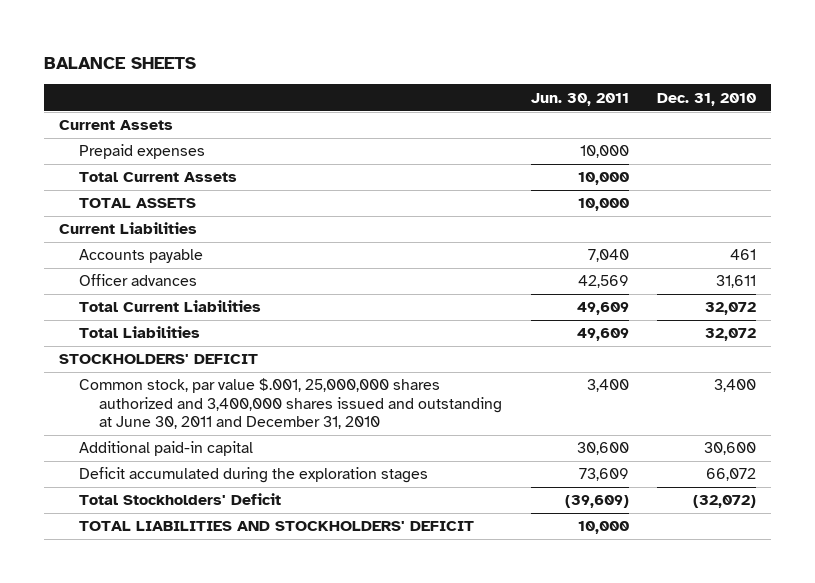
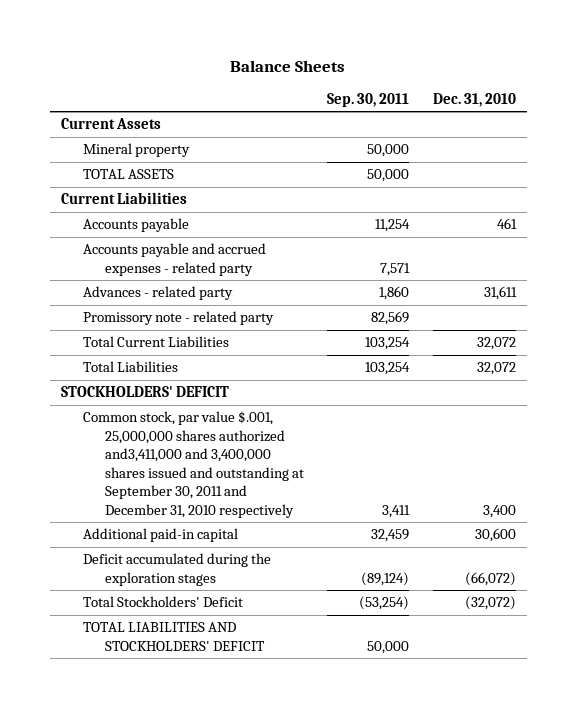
[44,56,197,69] BALANCE SHEETS -> [230,59,346,72] Balance Sheets
[530,92,629,106] Jun. 30, 2011 -> none
none -> [327,92,410,107] Sep. 30, 2011
[78,144,205,160] Prepaid expenses -> none
[78,172,237,183] Total Current Assets -> none
none -> [83,143,191,158] Mineral property
none -> [83,243,267,276] Accounts payable and accrued expenses - related party
[78,274,197,287] Officer advances -> [83,286,234,301] Advances - related party
none -> [83,311,275,326] Promissory note - related party
[78,378,502,429] Common stock, par value $.001, 25,000,000 shares authorized and 3,400,000 shares issued and outstanding at June 30, 2011 and December 31, 2010 -> [83,411,305,518] Common stock, par value $.001, 25,000,000 shares authorized and3,411,000 and 3,400,000 shares issued and outstanding at September 30, 2011 and December 31, 2010 respectively
[706,468,757,482] 66,072 -> [464,571,516,586] (66,072)

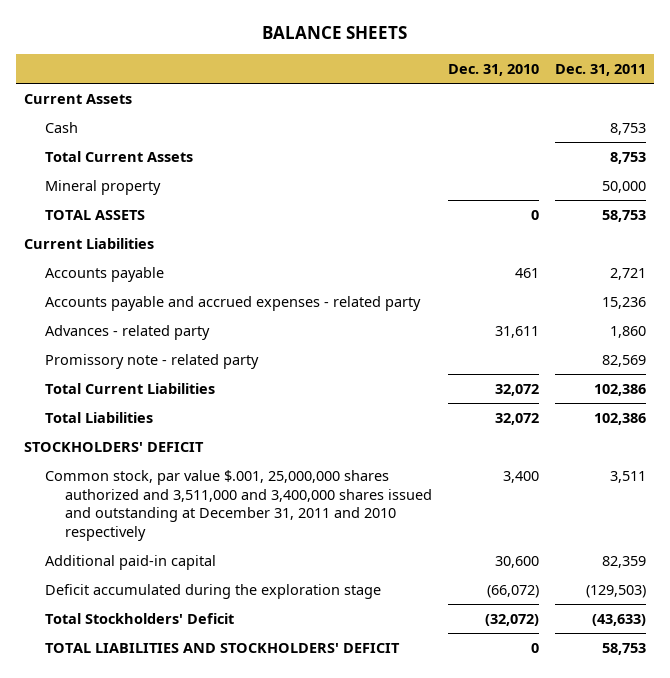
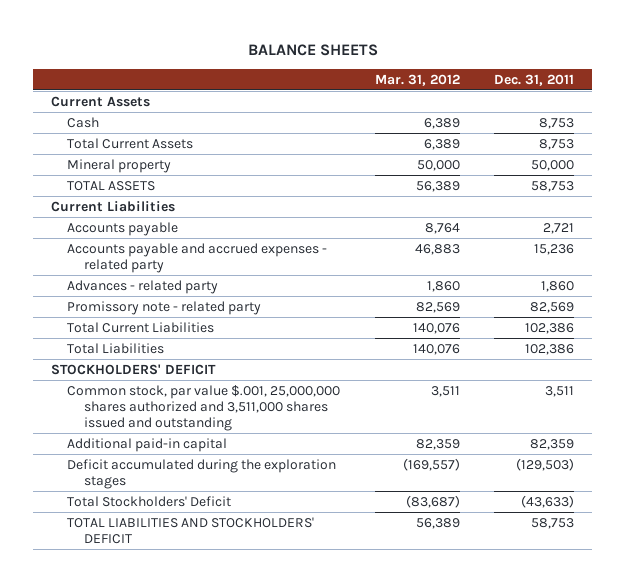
[448,63,540,76] Dec. 31, 2010 -> none
none -> [374,73,460,86] Mar. 31, 2012
[44,470,433,541] Common stock, par value $.001, 25,000,000 shares authorized and 3,511,000 and 3,400,000 shares issued and outstanding at December 31, 2011 and 2010 respectively -> [67,384,341,432] Common stock, par value $.001, 25,000,000 shares authorized and 3,511,000 shares issued and outstanding
[44,584,381,600] Deficit accumulated during the exploration stage -> [67,458,337,489] Deficit accumulated during the exploration stages

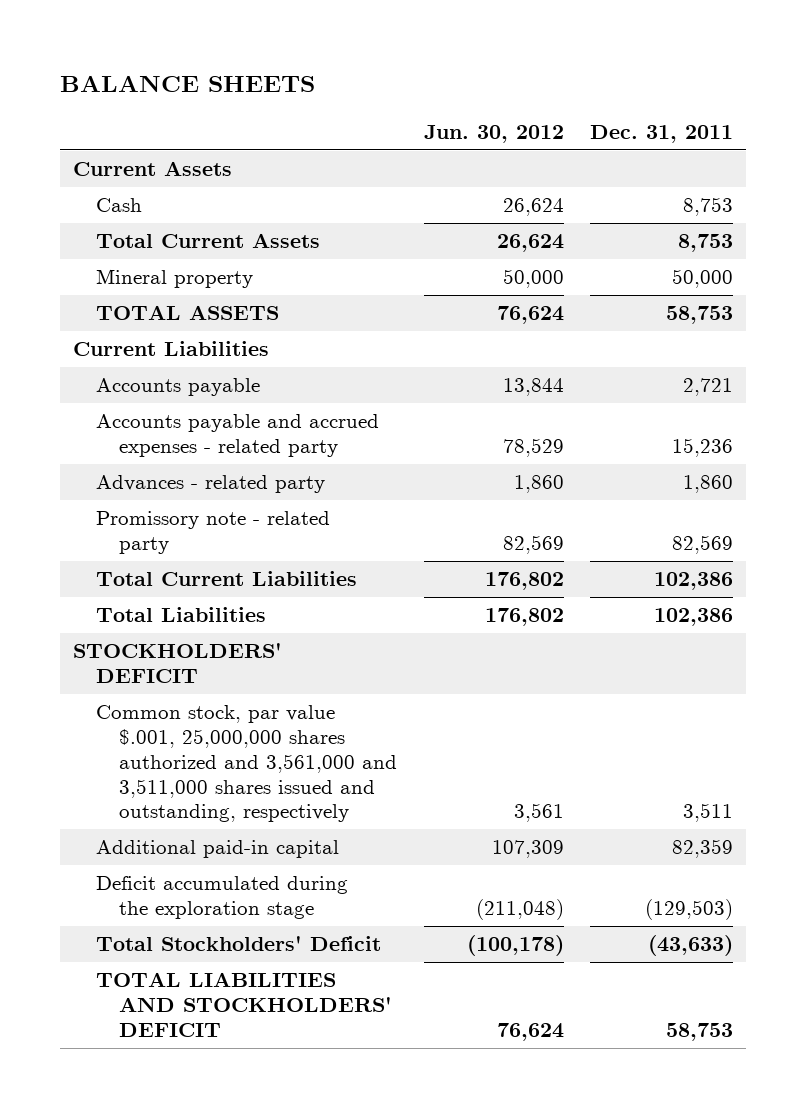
[374,73,460,86] Mar. 31, 2012 -> none
none -> [423,124,564,143] Jun. 30, 2012
[67,384,341,432] Common stock, par value $.001, 25,000,000 shares authorized and 3,511,000 shares issued and outstanding -> [96,705,398,823] Common stock, par value $.001, 25,000,000 shares authorized and 3,561,000 and 3,511,000 shares issued and outstanding, respectively
[67,458,337,489] Deficit accumulated during the exploration stages -> [96,876,349,920] Deficit accumulated during the exploration stage

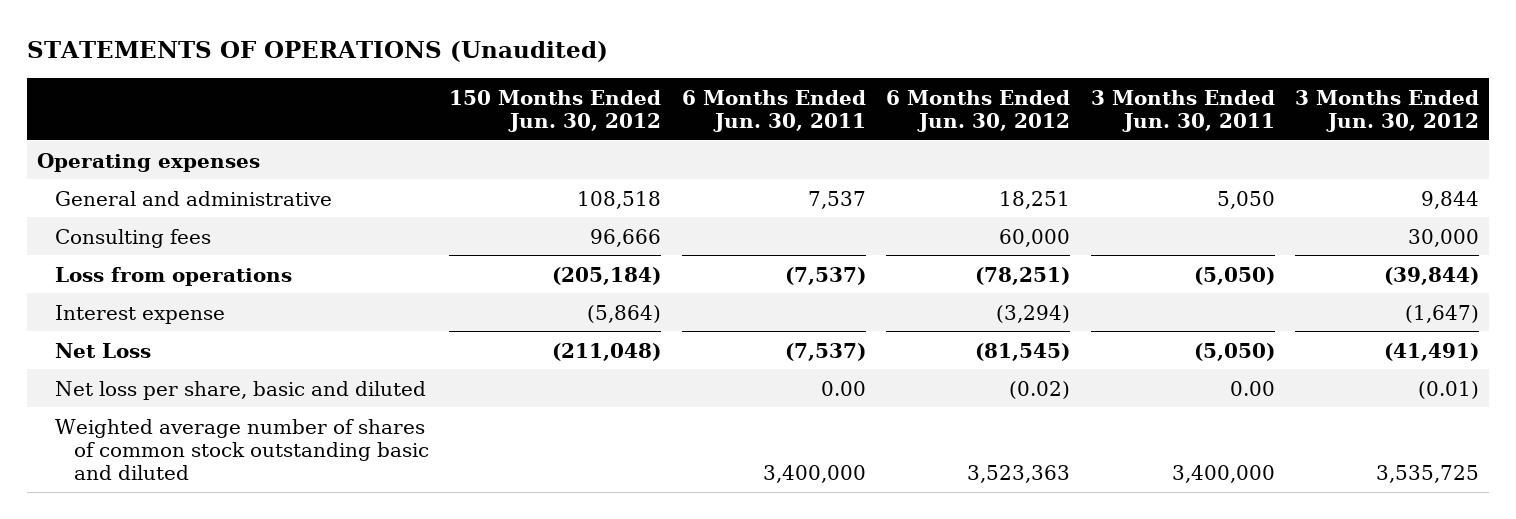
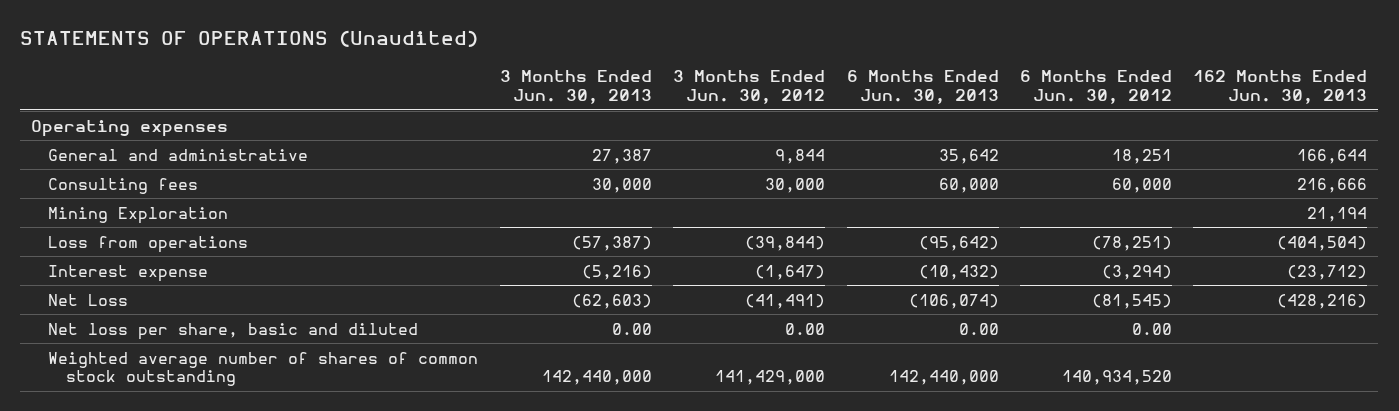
[449,89,662,133] 150 Months Ended Jun. 30, 2012 -> none
[681,89,866,133] 6 Months Ended Jun. 30, 2011 -> none
[1090,89,1275,133] 3 Months Ended Jun. 30, 2011 -> none
none -> [499,70,652,105] 3 Months Ended Jun. 30, 2013
none -> [846,70,999,105] 6 Months Ended Jun. 30, 2013
none -> [1193,70,1368,105] 162 Months Ended Jun. 30, 2013
none -> [48,206,229,224] Mining Exploration
[1009,380,1071,399] (0.02) -> [1132,322,1173,335] 0.00
[1418,380,1480,399] (0.01) -> [785,322,826,335] 0.00
[55,418,429,481] Weighted average number of shares of common stock outstanding basic and diluted -> [48,351,479,387] Weighted average number of shares of common stock outstanding
[967,465,1071,484] 3,523,363 -> [1062,370,1173,386] 140,934,520
[1376,465,1480,484] 3,535,725 -> [715,370,826,386] 141,429,000

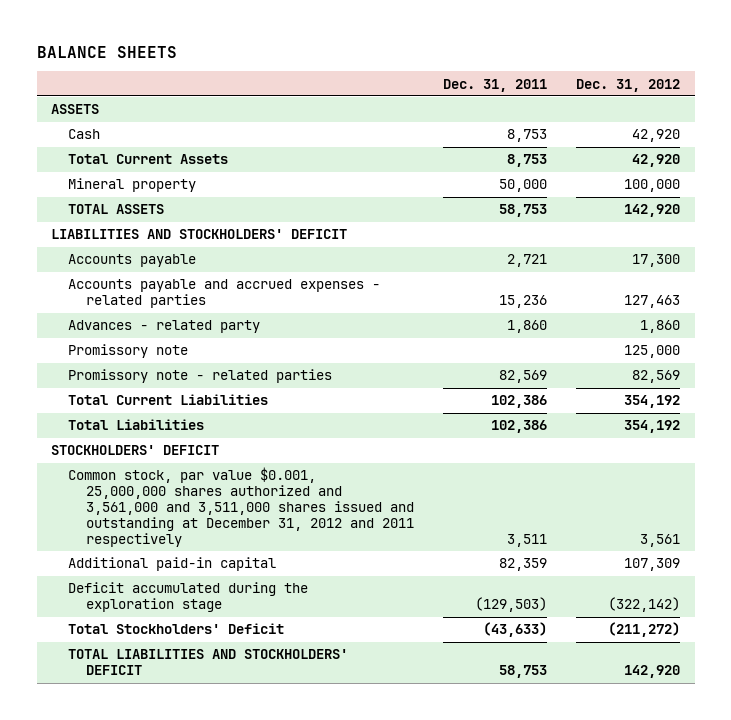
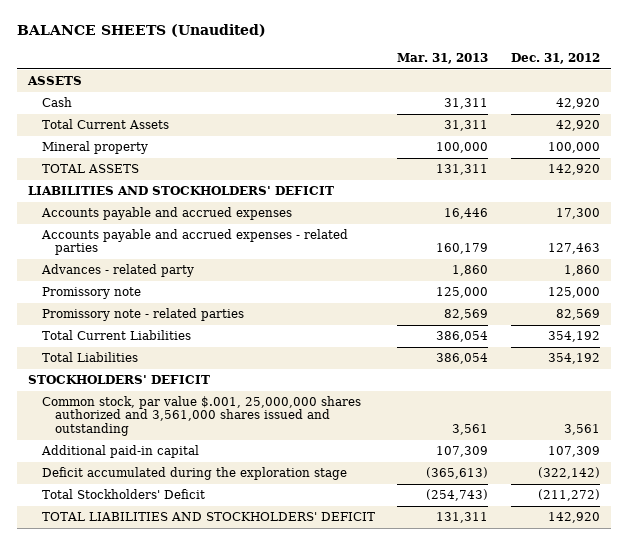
[36,45,177,58] BALANCE SHEETS -> [17,24,267,38] BALANCE SHEETS (Unaudited)
[443,78,548,92] Dec. 31, 2011 -> none
none -> [397,52,489,64] Mar. 31, 2013
[68,254,197,268] Accounts payable -> [40,207,292,221] Accounts payable and accrued expenses
[68,467,414,547] Common stock, par value $0.001, 25,000,000 shares authorized and 3,561,000 and 3,511,000 shares issued and outstanding at December 31, 2012 and 2011 respectively -> [41,396,361,436] Common stock, par value $.001, 25,000,000 shares authorized and 3,561,000 shares issued and outstanding

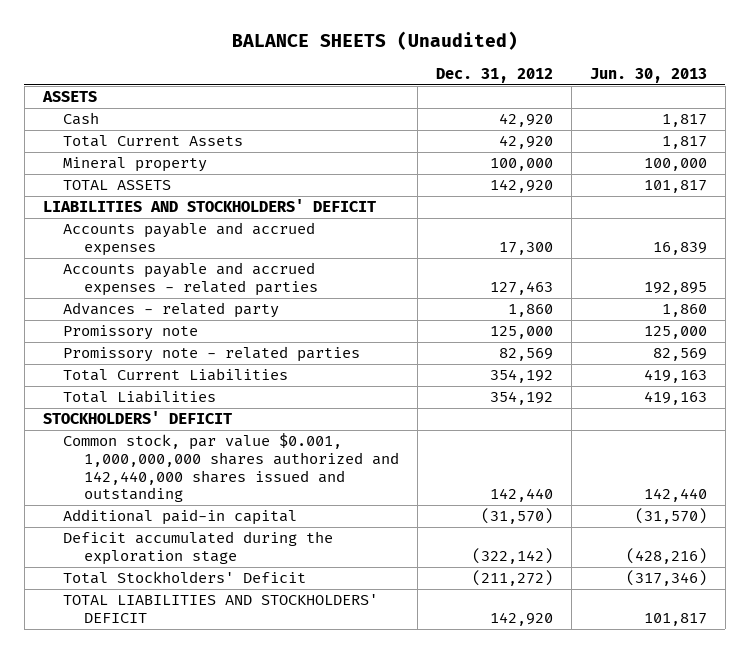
[397,52,489,64] Mar. 31, 2013 -> none
none -> [589,67,707,83] Jun. 30, 2013
[41,396,361,436] Common stock, par value $.001, 25,000,000 shares authorized and 3,561,000 shares issued and outstanding -> [63,433,400,503] Common stock, par value $0.001, 1,000,000,000 shares authorized and 142,440,000 shares issued and outstanding
[563,423,600,435] 3,561 -> [489,488,553,503] 142,440
[547,446,600,458] 107,309 -> [480,508,553,525] (31,570)

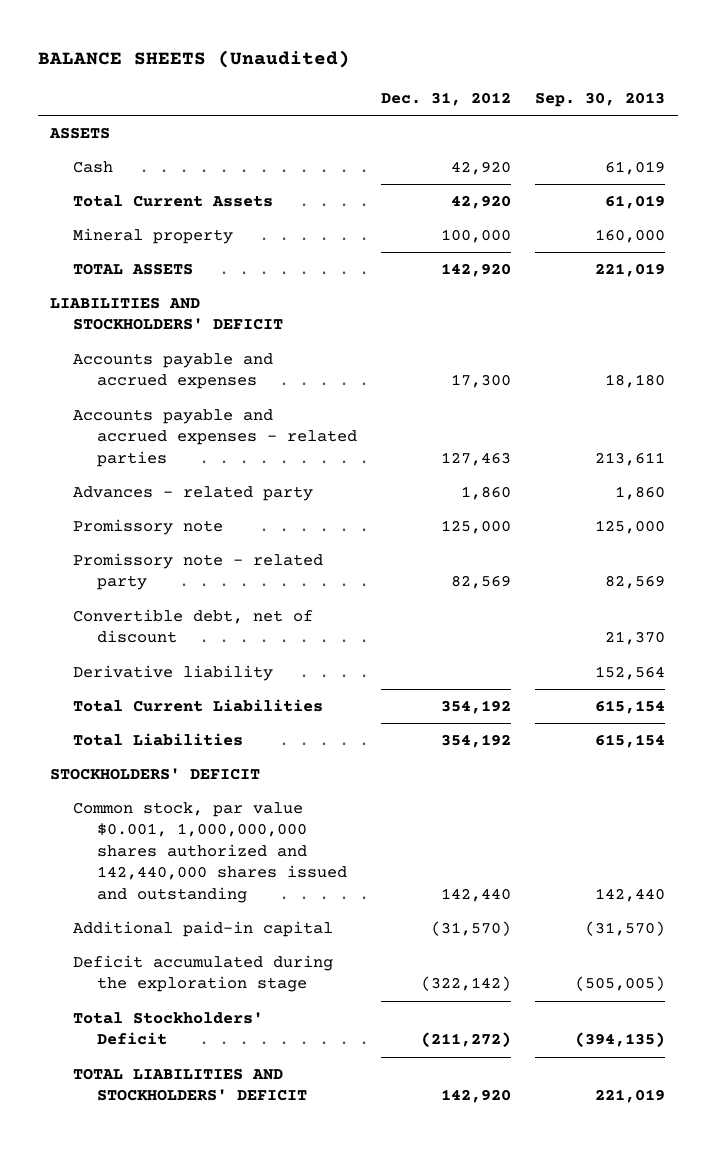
[589,67,707,83] Jun. 30, 2013 -> none
none -> [535,92,666,108] Sep. 30, 2013
[63,346,361,363] Promissory note - related parties -> [73,553,324,591] Promissory note - related party
none -> [73,609,314,644] Convertible debt, net of discount
none -> [73,665,274,682] Derivative liability

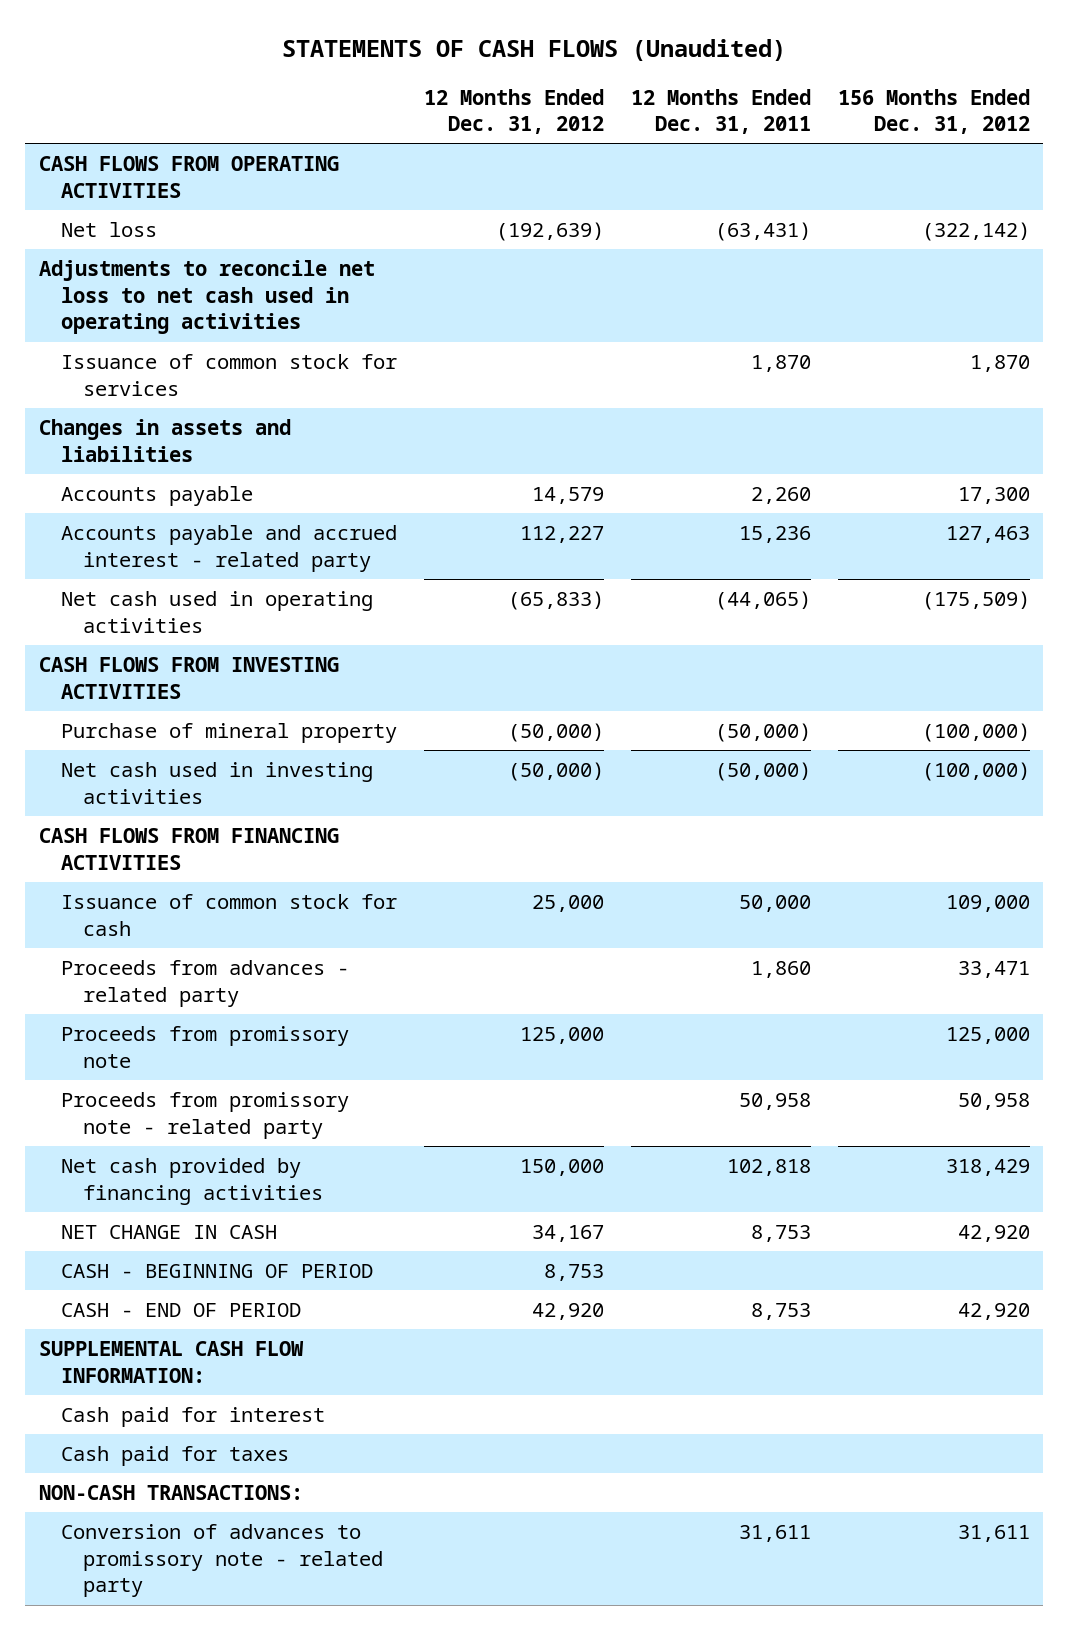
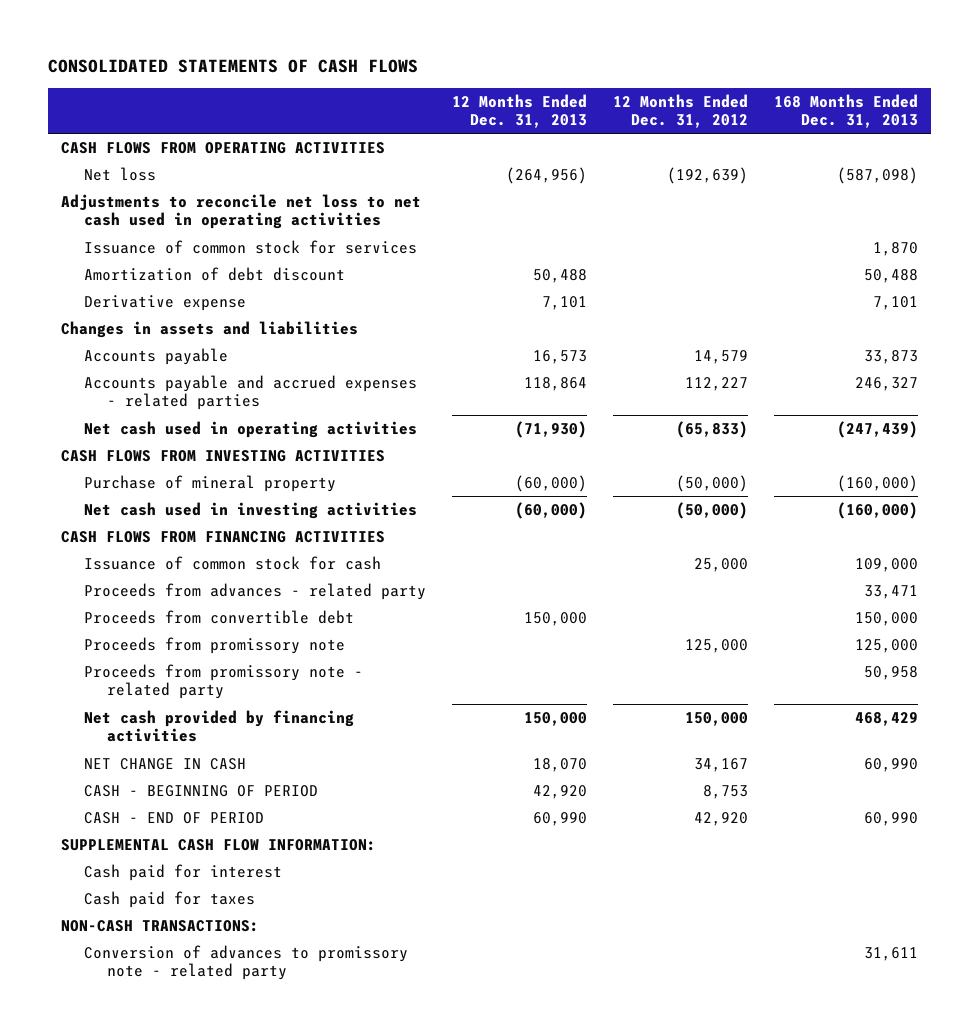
[282,38,787,61] STATEMENTS OF CASH FLOWS (Unaudited) -> [48,59,419,74] CONSOLIDATED STATEMENTS OF CASH FLOWS
[630,88,811,135] 12 Months Ended Dec. 31, 2011 -> none
[837,88,1030,135] 156 Months Ended Dec. 31, 2012 -> none
none -> [452,93,588,128] 12 Months Ended Dec. 31, 2013
none -> [773,93,918,128] 168 Months Ended Dec. 31, 2013
none -> [84,267,346,282] Amortization of debt discount
none -> [84,295,247,312] Derivative expense
[60,525,397,572] Accounts payable and accrued interest - related party -> [84,375,418,411] Accounts payable and accrued expenses - related parties
none -> [84,610,355,625] Proceeds from convertible debt

